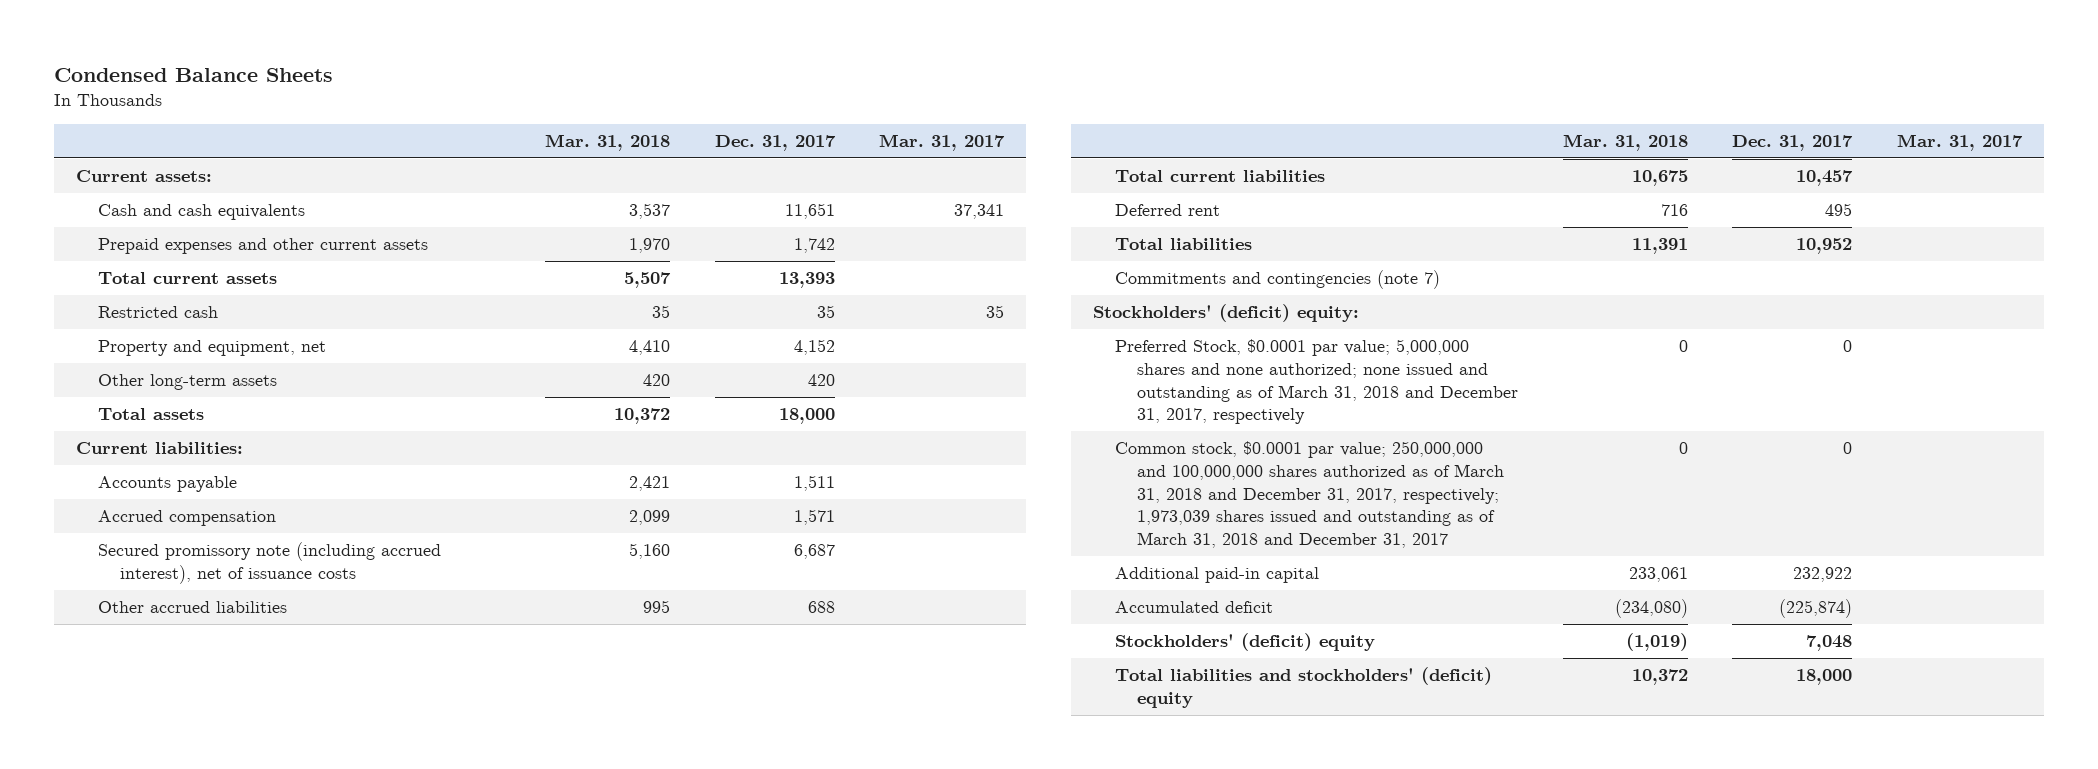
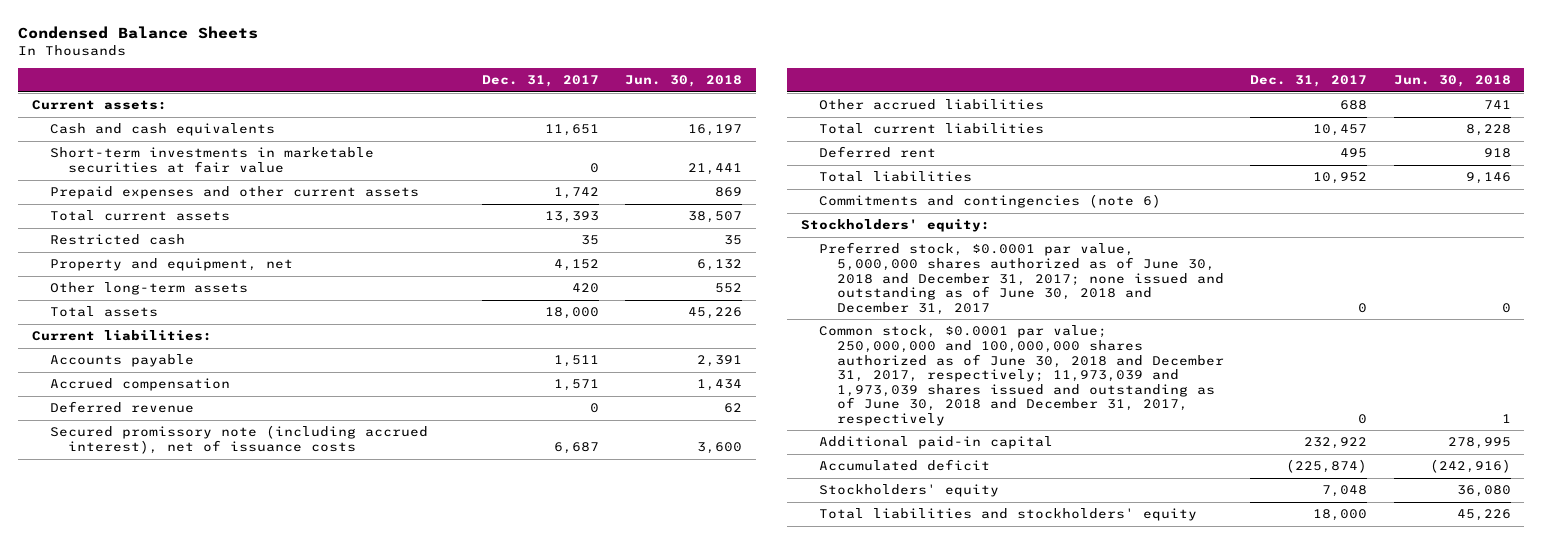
[545,133,671,151] Mar. 31, 2018 -> none
[879,133,1006,151] Mar. 31, 2017 -> none
none -> [625,75,743,88] Jun. 30, 2018
none -> [49,147,374,174] Short-term investments in marketable securities at fair value
none -> [49,401,194,414] Deferred revenue
[1115,270,1441,290] Commitments and contingencies (note 7) -> [818,194,1161,209] Commitments and contingencies (note 6)
[1093,304,1360,323] Stockholders' (deficit) equity: -> [800,219,990,233] Stockholders' equity:
[1115,339,1519,425] Preferred Stock, $0.0001 par value; 5,000,000 shares and none authorized; none issued and outstanding as of March 31, 2018 and December 31, 2017, respectively -> [818,242,1224,315] Preferred stock, $0.0001 par value, 5,000,000 shares authorized as of June 30, 2018 and December 31, 2017; none issued and outstanding as of June 30, 2018 and December 31, 2017
[1115,441,1505,548] Common stock, $0.0001 par value; 250,000,000 and 100,000,000 shares authorized as of March 31, 2018 and December 31, 2017, respectively; 1,973,039 shares issued and outstanding as of March 31, 2018 and December 31, 2017 -> [818,325,1224,426] Common stock, $0.0001 par value; 250,000,000 and 100,000,000 shares authorized as of June 30, 2018 and December 31, 2017, respectively; 11,973,039 and 1,973,039 shares issued and outstanding as of June 30, 2018 and December 31, 2017, respectively
[1115,633,1376,652] Stockholders' (deficit) equity -> [818,484,999,498] Stockholders' equity
[1115,667,1493,708] Total liabilities and stockholders' (deficit) equity -> [818,508,1197,522] Total liabilities and stockholders' equity

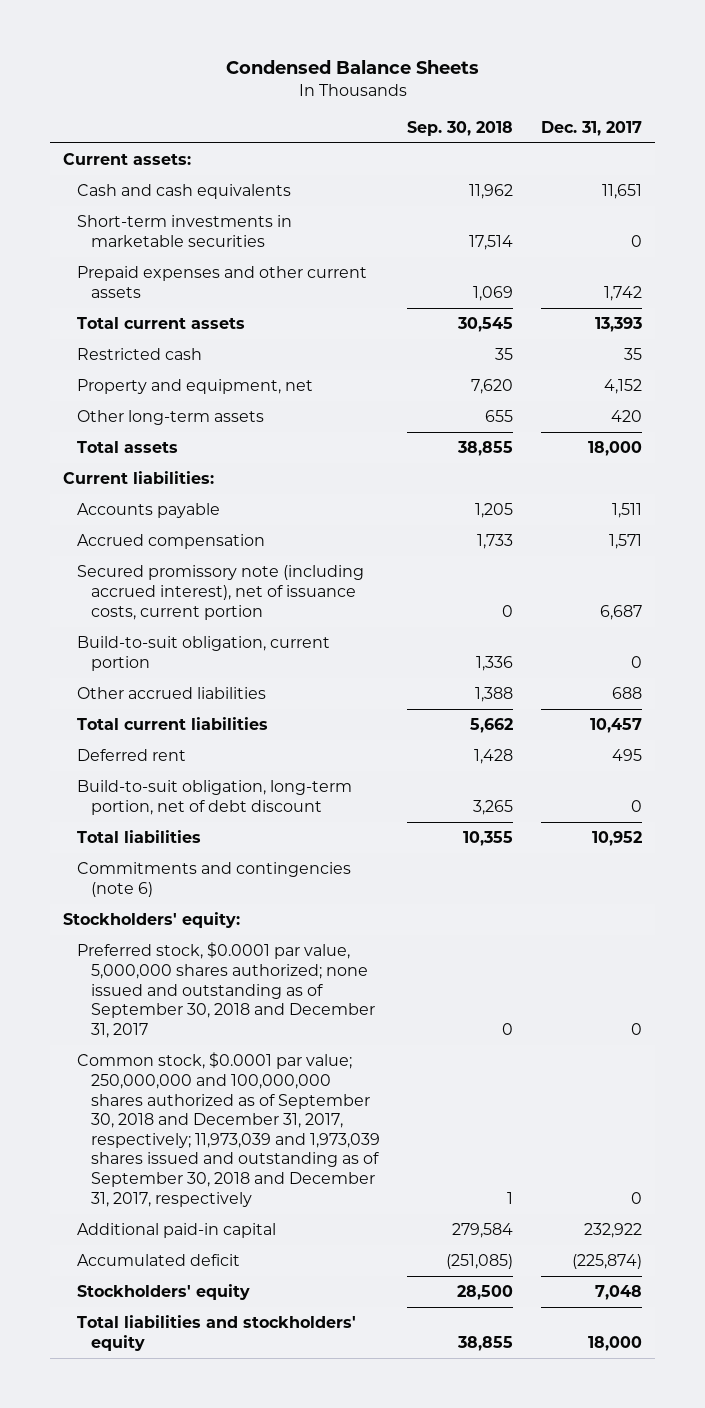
[625,75,743,88] Jun. 30, 2018 -> none
none -> [407,120,514,136] Sep. 30, 2018
[49,147,374,174] Short-term investments in marketable securities at fair value -> [77,215,293,247] Short-term investments in marketable securities
[49,401,194,414] Deferred revenue -> none
[49,425,428,455] Secured promissory note (including accrued interest), net of issuance costs -> [77,565,365,620] Secured promissory note (including accrued interest), net of issuance costs, current portion
none -> [77,636,331,671] Build-to-suit obligation, current portion
none -> [77,780,353,815] Build-to-suit obligation, long-term portion, net of debt discount
[818,242,1224,315] Preferred stock, $0.0001 par value, 5,000,000 shares authorized as of June 30, 2018 and December 31, 2017; none issued and outstanding as of June 30, 2018 and December 31, 2017 -> [77,942,375,1038] Preferred stock, $0.0001 par value, 5,000,000 shares authorized; none issued and outstanding as of September 30, 2018 and December 31, 2017
[818,325,1224,426] Common stock, $0.0001 par value; 250,000,000 and 100,000,000 shares authorized as of June 30, 2018 and December 31, 2017, respectively; 11,973,039 and 1,973,039 shares issued and outstanding as of June 30, 2018 and December 31, 2017, respectively -> [77,1052,380,1207] Common stock, $0.0001 par value; 250,000,000 and 100,000,000 shares authorized as of September 30, 2018 and December 31, 2017, respectively; 11,973,039 and 1,973,039 shares issued and outstanding as of September 30, 2018 and December 31, 2017, respectively

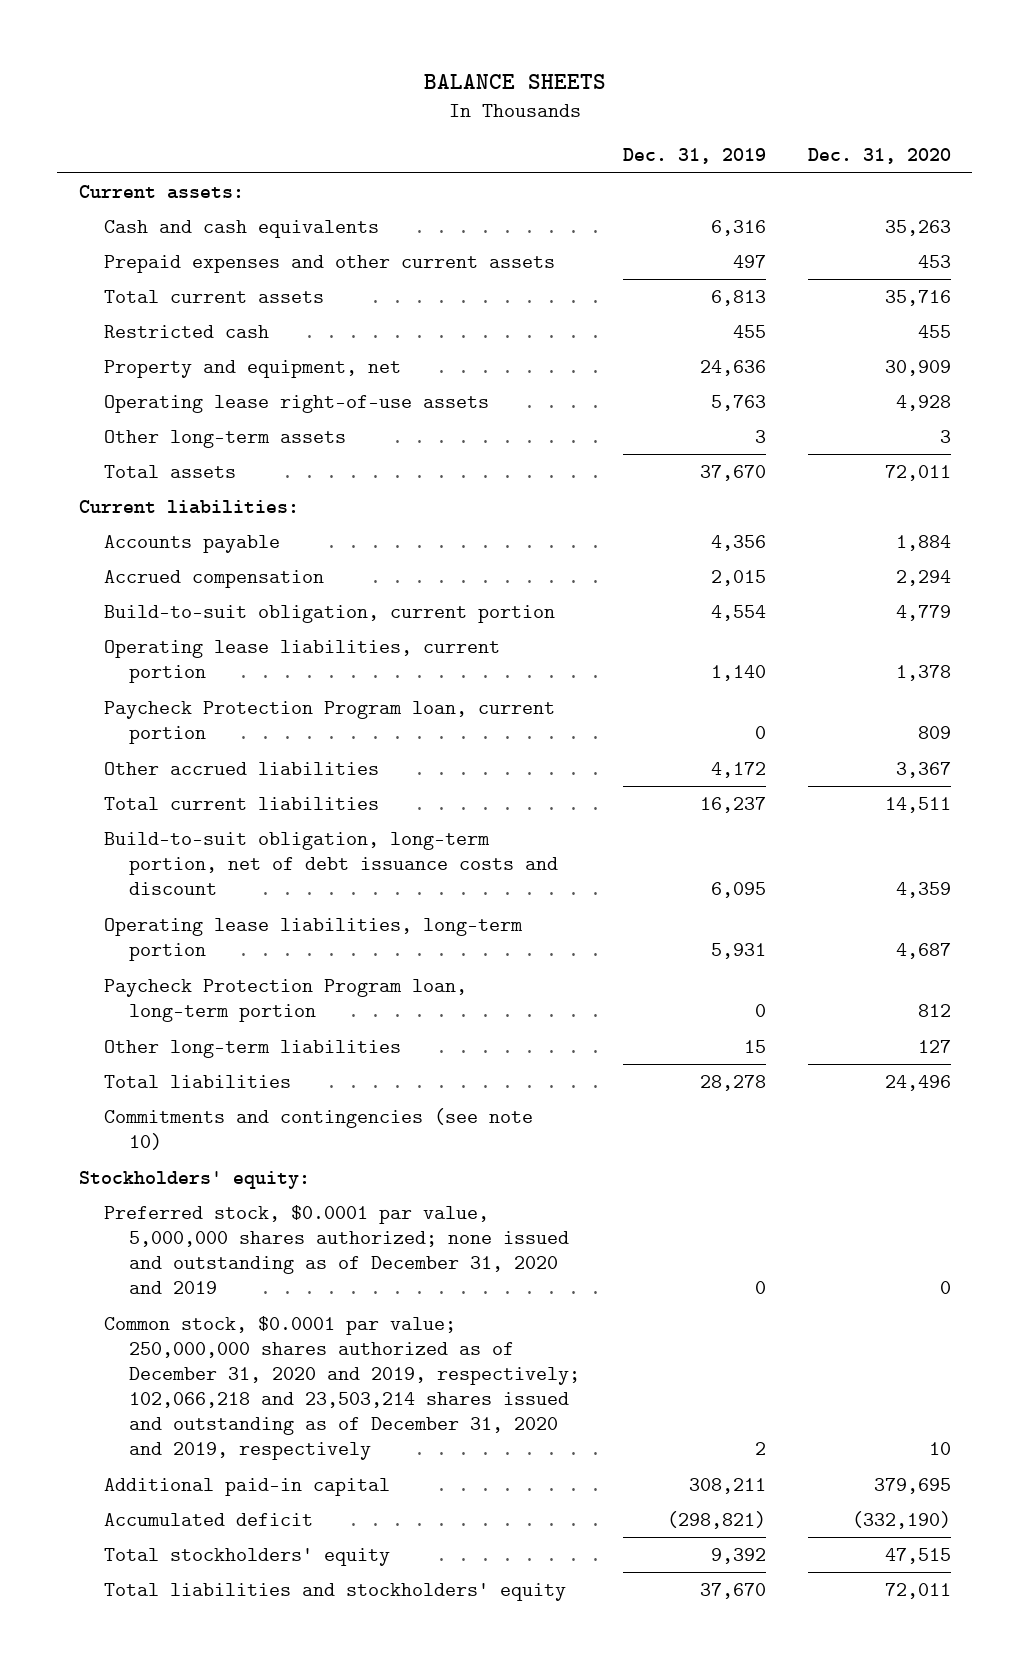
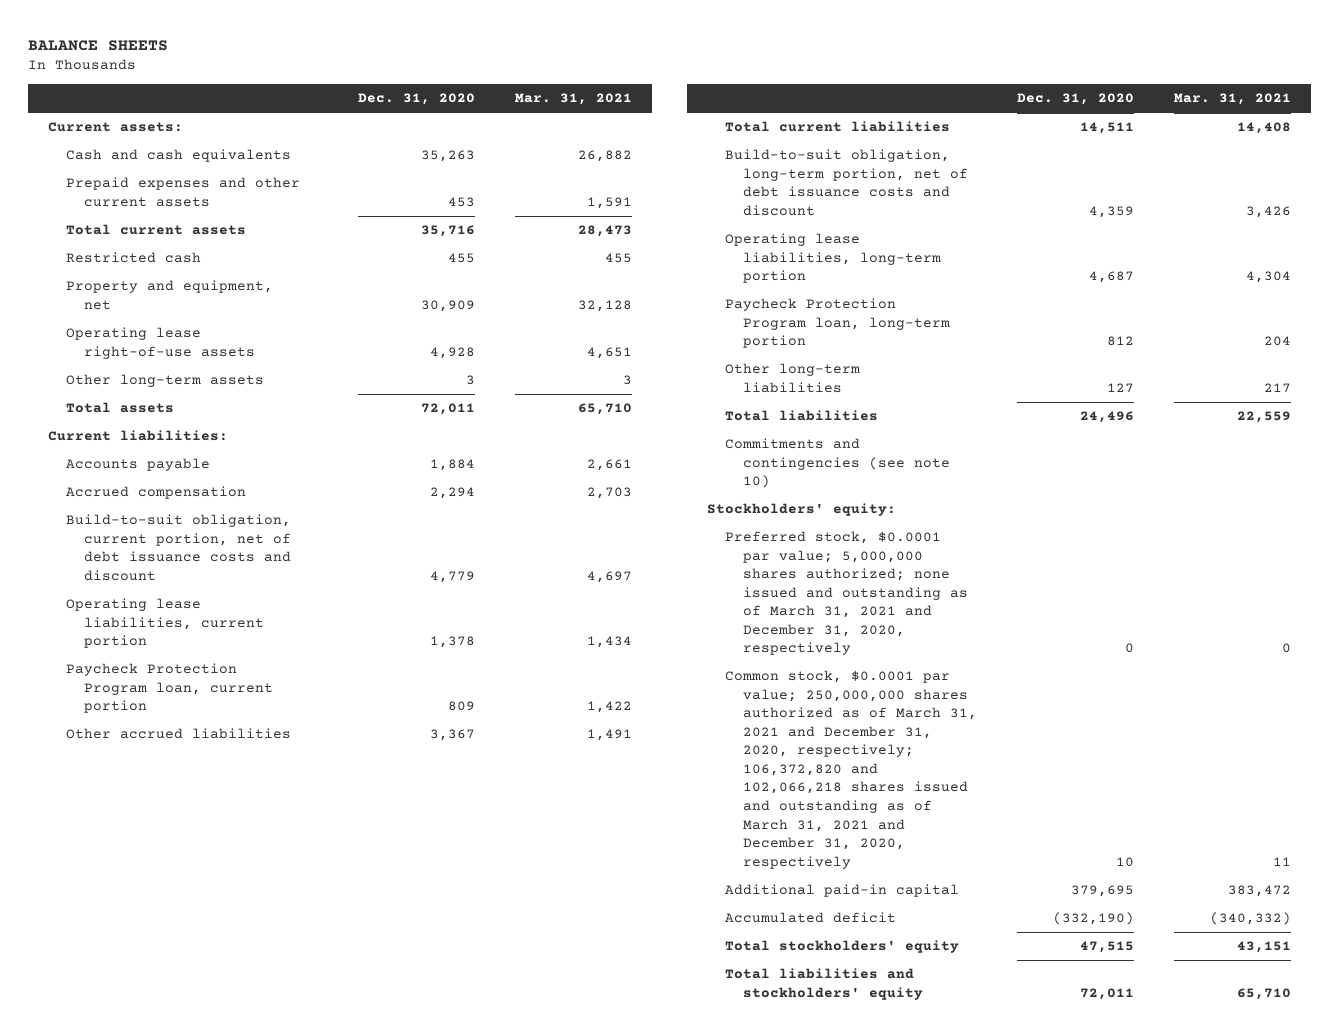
[622,148,766,165] Dec. 31, 2019 -> none
none -> [514,93,632,106] Mar. 31, 2021
[103,604,555,623] Build-to-suit obligation, current portion -> [65,514,291,581] Build-to-suit obligation, current portion, net of debt issuance costs and discount
[103,1204,570,1295] Preferred stock, $0.0001 par value, 5,000,000 shares authorized; none issued and outstanding as of December 31, 2020 and 2019 -> [725,531,969,656] Preferred stock, $0.0001 par value; 5,000,000 shares authorized; none issued and outstanding as of March 31, 2021 and December 31, 2020, respectively
[103,1315,581,1461] Common stock, $0.0001 par value; 250,000,000 shares authorized as of December 31, 2020 and 2019, respectively; 102,066,218 and 23,503,214 shares issued and outstanding as of December 31, 2020 and 2019, respectively -> [725,670,978,869] Common stock, $0.0001 par value; 250,000,000 shares authorized as of March 31, 2021 and December 31, 2020, respectively; 106,372,820 and 102,066,218 shares issued and outstanding as of March 31, 2021 and December 31, 2020, respectively

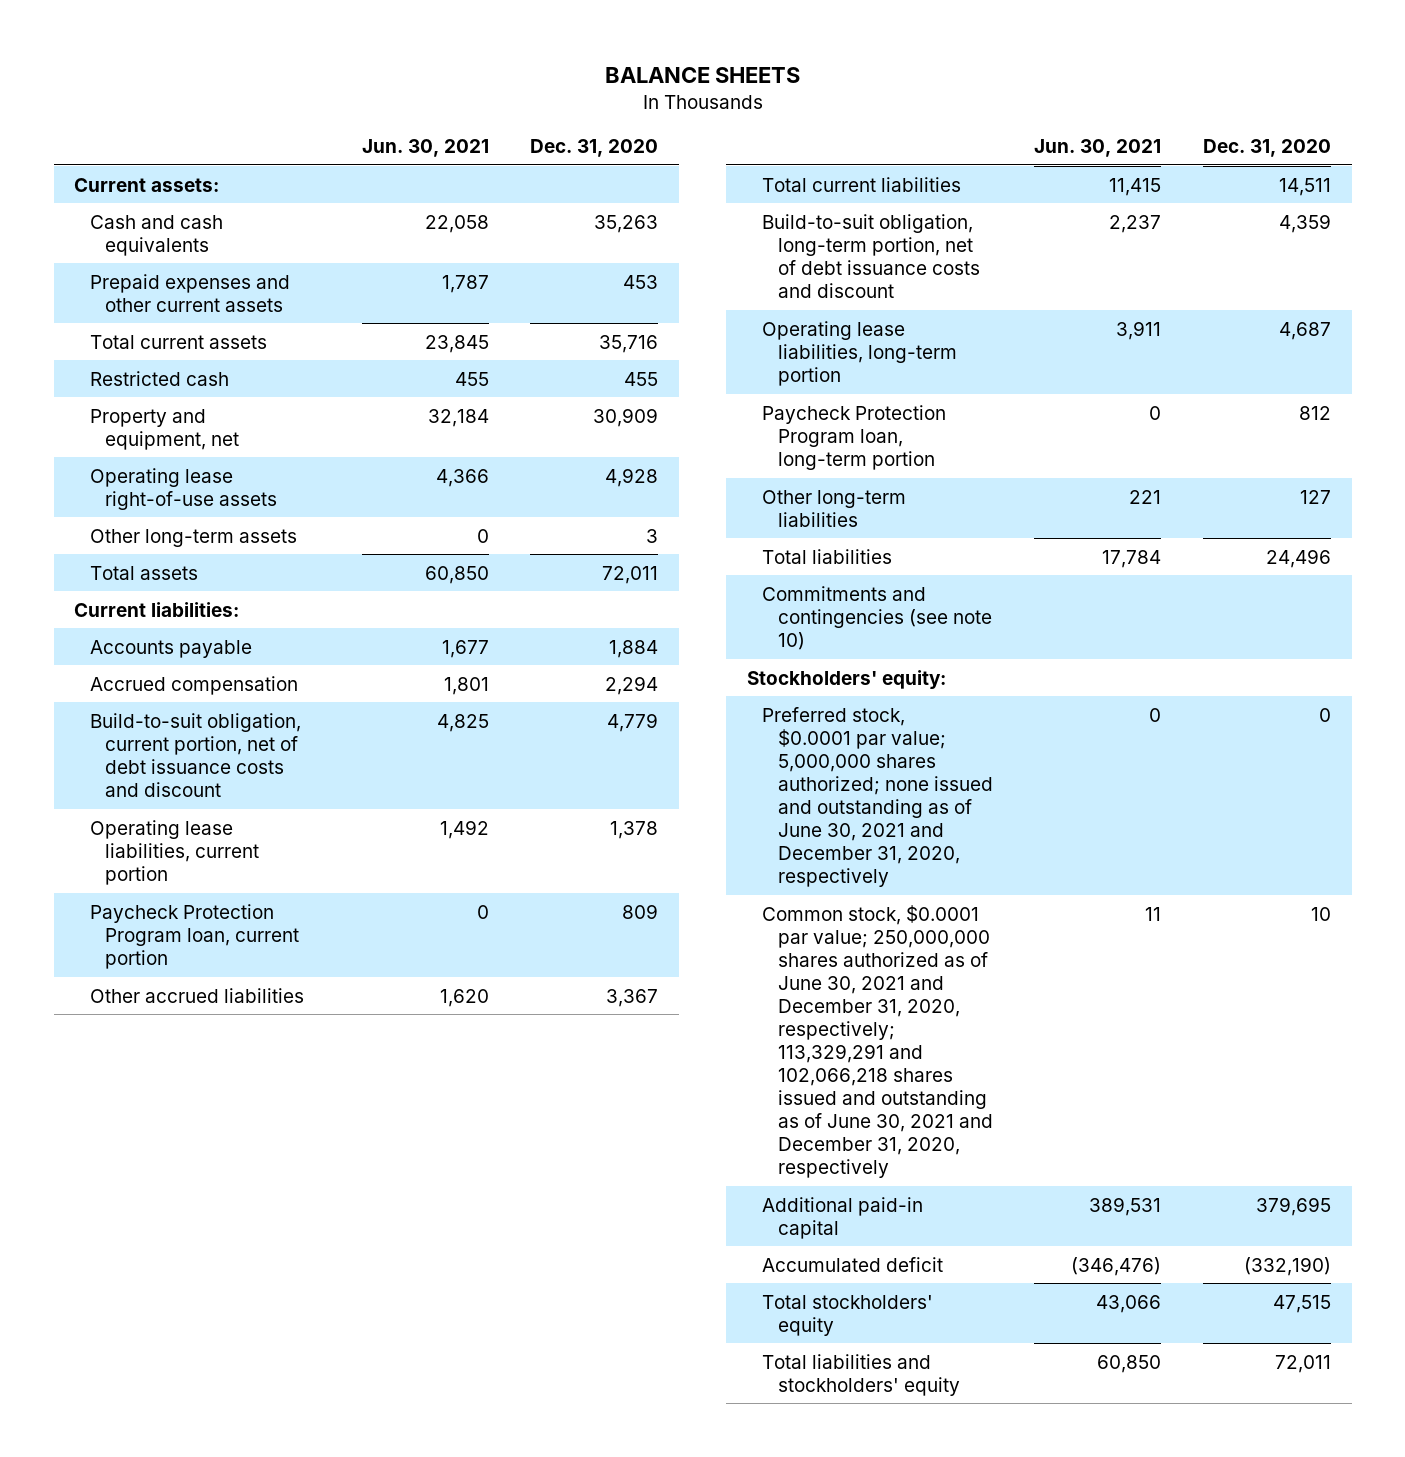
[514,93,632,106] Mar. 31, 2021 -> none
none -> [361,139,489,158] Jun. 30, 2021
[725,531,969,656] Preferred stock, $0.0001 par value; 5,000,000 shares authorized; none issued and outstanding as of March 31, 2021 and December 31, 2020, respectively -> [762,706,993,888] Preferred stock, $0.0001 par value; 5,000,000 shares authorized; none issued and outstanding as of June 30, 2021 and December 31, 2020, respectively
[725,670,978,869] Common stock, $0.0001 par value; 250,000,000 shares authorized as of March 31, 2021 and December 31, 2020, respectively; 106,372,820 and 102,066,218 shares issued and outstanding as of March 31, 2021 and December 31, 2020, respectively -> [762,904,993,1179] Common stock, $0.0001 par value; 250,000,000 shares authorized as of June 30, 2021 and December 31, 2020, respectively; 113,329,291 and 102,066,218 shares issued and outstanding as of June 30, 2021 and December 31, 2020, respectively

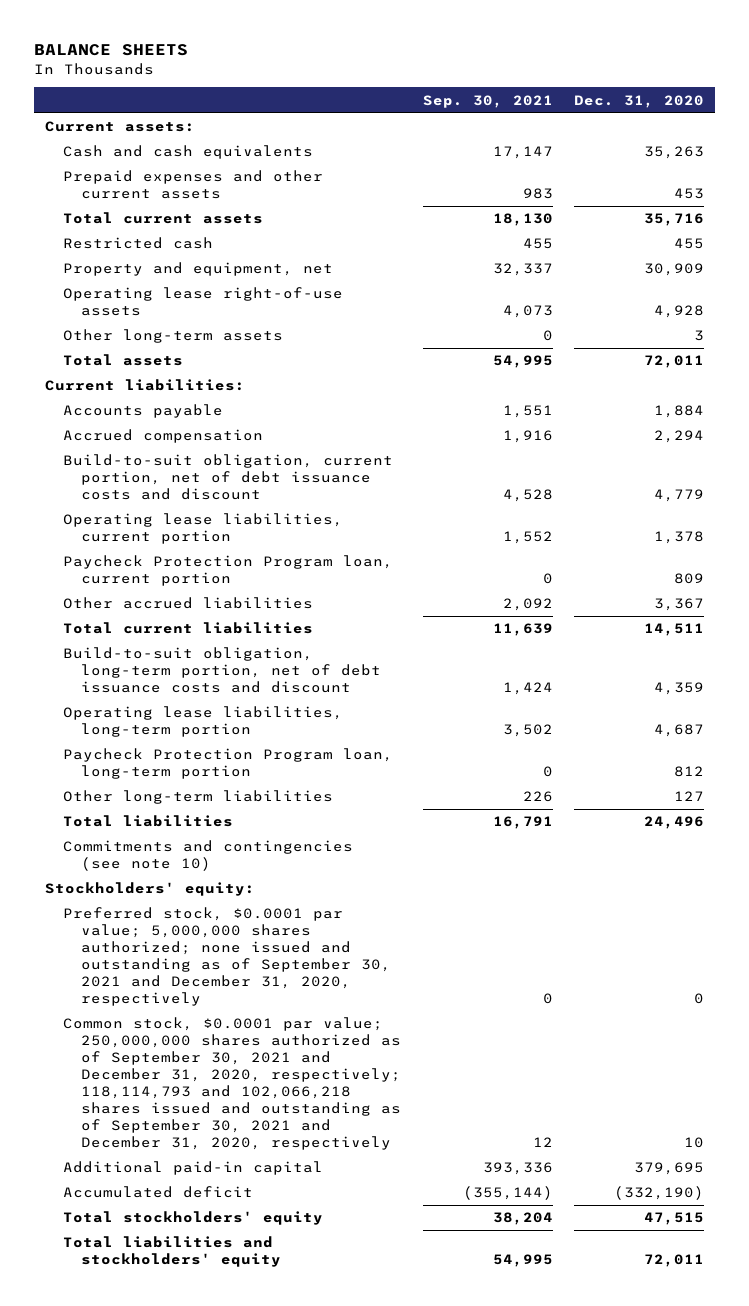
[361,139,489,158] Jun. 30, 2021 -> none
none -> [422,94,553,108] Sep. 30, 2021
[762,706,993,888] Preferred stock, $0.0001 par value; 5,000,000 shares authorized; none issued and outstanding as of June 30, 2021 and December 31, 2020, respectively -> [62,907,392,1007] Preferred stock, $0.0001 par value; 5,000,000 shares authorized; none issued and outstanding as of September 30, 2021 and December 31, 2020, respectively
[762,904,993,1179] Common stock, $0.0001 par value; 250,000,000 shares authorized as of June 30, 2021 and December 31, 2020, respectively; 113,329,291 and 102,066,218 shares issued and outstanding as of June 30, 2021 and December 31, 2020, respectively -> [62,1017,402,1151] Common stock, $0.0001 par value; 250,000,000 shares authorized as of September 30, 2021 and December 31, 2020, respectively; 118,114,793 and 102,066,218 shares issued and outstanding as of September 30, 2021 and December 31, 2020, respectively

